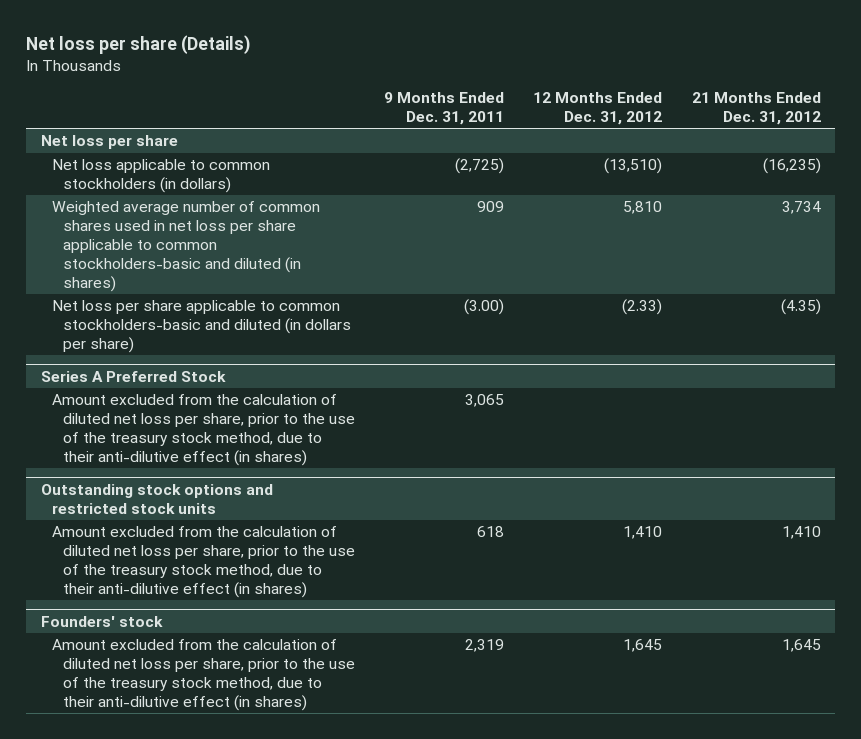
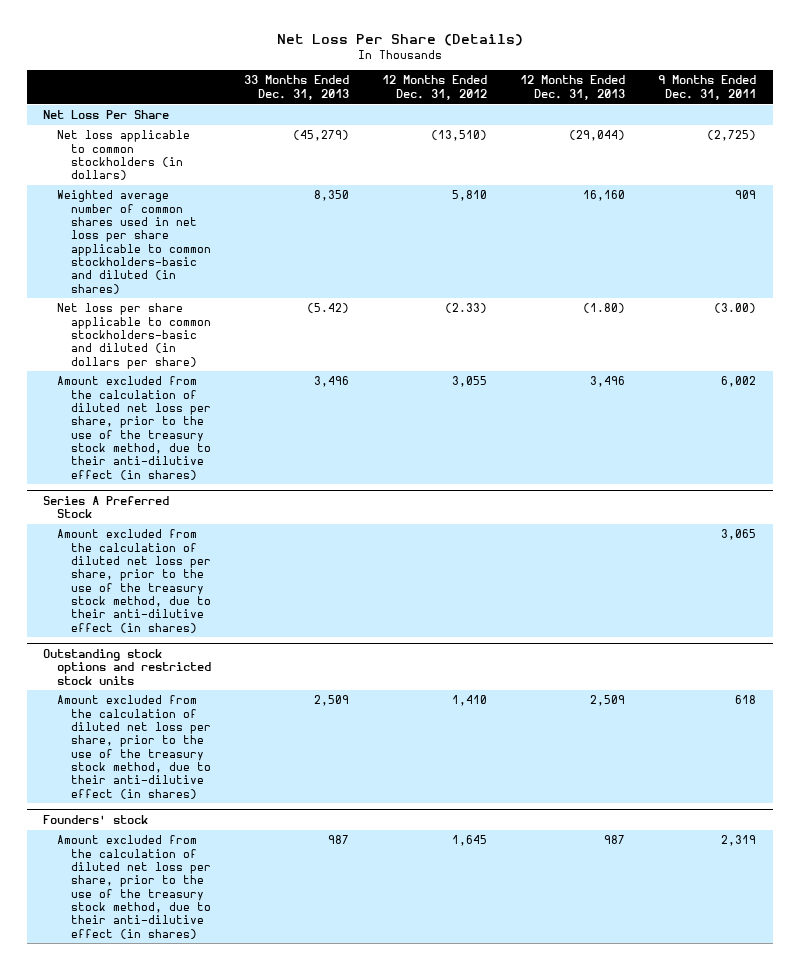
[25,34,251,54] Net loss per share (Details) -> [276,33,523,46] Net Loss Per Share (Details)
[691,92,821,126] 21 Months Ended Dec. 31, 2012 -> none
none -> [244,75,350,100] 33 Months Ended Dec. 31, 2013
none -> [520,75,626,100] 12 Months Ended Dec. 31, 2013
[40,135,178,150] Net loss per share -> [43,110,170,120] Net Loss Per Share
none -> [57,376,211,480] Amount excluded from the calculation of diluted net loss per share, prior to the use of the treasury stock method, due to their anti-dilutive effect (in shares)

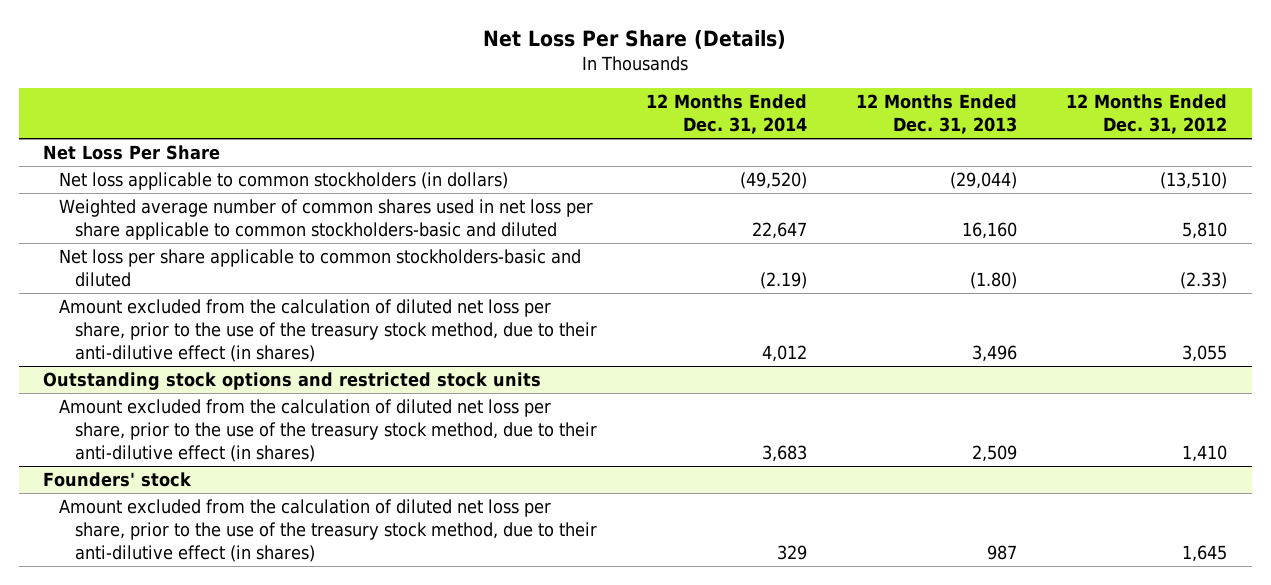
[244,75,350,100] 33 Months Ended Dec. 31, 2013 -> none
[658,75,757,100] 9 Months Ended Dec. 31, 2011 -> none
none -> [646,93,808,134] 12 Months Ended Dec. 31, 2014
[57,190,211,294] Weighted average number of common shares used in net loss per share applicable to common stockholders-basic and diluted (in shares) -> [59,199,594,241] Weighted average number of common shares used in net loss per share applicable to common stockholders-basic and diluted
[57,303,211,369] Net loss per share applicable to common stockholders-basic and diluted (in dollars per share) -> [59,249,582,288] Net loss per share applicable to common stockholders-basic and diluted
[43,495,170,519] Series A Preferred Stock -> none
[57,529,211,633] Amount excluded from the calculation of diluted net loss per share, prior to the use of the treasury stock method, due to their anti-dilutive effect (in shares) -> none

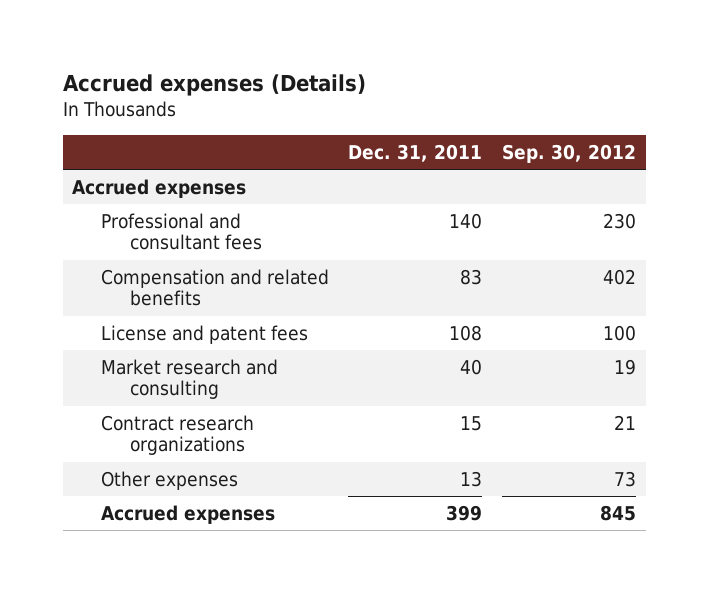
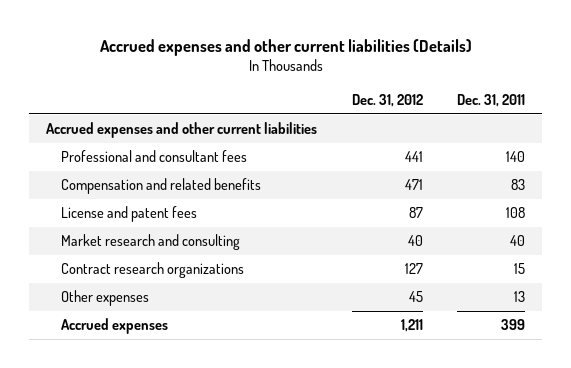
[62,74,366,97] Accrued expenses (Details) -> [99,38,472,56] Accrued expenses and other current liabilities (Details)
[501,143,636,163] Sep. 30, 2012 -> none
none -> [351,94,423,108] Dec. 31, 2012
[72,178,247,198] Accrued expenses -> [46,122,318,139] Accrued expenses and other current liabilities

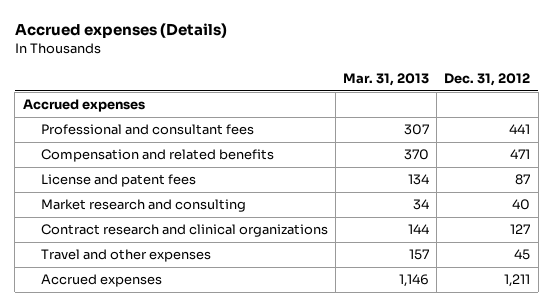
[99,38,472,56] Accrued expenses and other current liabilities (Details) -> [14,23,227,39] Accrued expenses (Details)
[457,94,526,108] Dec. 31, 2011 -> none
none -> [342,73,429,87] Mar. 31, 2013
[46,122,318,139] Accrued expenses and other current liabilities -> [22,99,145,113] Accrued expenses
[61,262,245,279] Contract research organizations -> [40,224,328,238] Contract research and clinical organizations
[61,290,150,307] Other expenses -> [40,249,211,263] Travel and other expenses

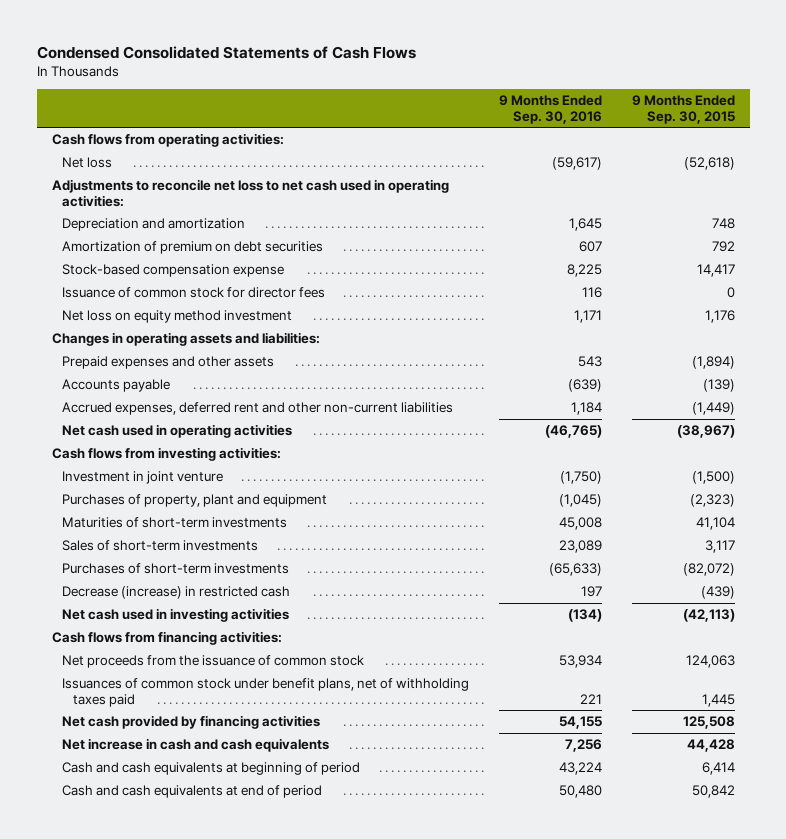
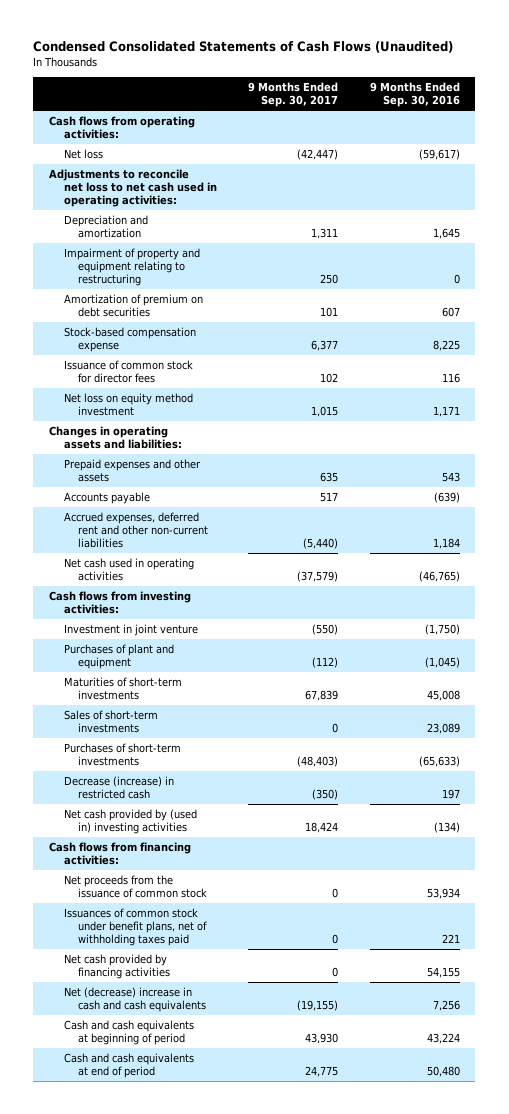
[36,45,416,59] Condensed Consolidated Statements of Cash Flows -> [33,40,454,53] Condensed Consolidated Statements of Cash Flows (Unaudited)
[631,95,735,124] 9 Months Ended Sep. 30, 2015 -> none
none -> [248,81,339,108] 9 Months Ended Sep. 30, 2017
none -> [63,248,200,287] Impairment of property and equipment relating to restructuring
[62,494,328,508] Purchases of property, plant and equipment -> [63,644,174,670] Purchases of plant and equipment
[62,608,290,623] Net cash used in investing activities -> [63,809,197,835] Net cash provided by (used in) investing activities
[62,738,330,753] Net increase in cash and cash equivalents -> [63,987,206,1013] Net (decrease) increase in cash and cash equivalents

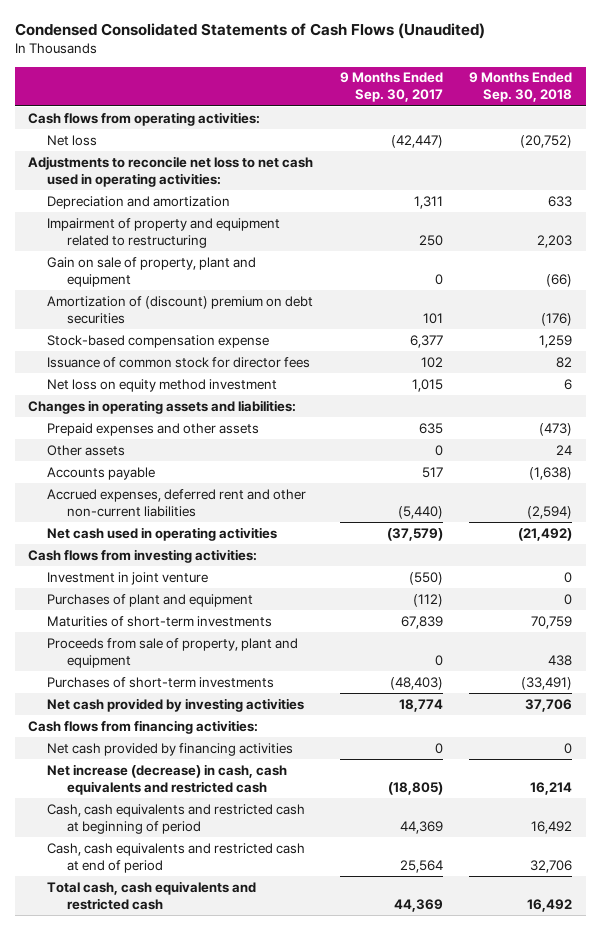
[369,81,460,108] 9 Months Ended Sep. 30, 2016 -> none
none -> [469,72,573,103] 9 Months Ended Sep. 30, 2018
[63,248,200,287] Impairment of property and equipment relating to restructuring -> [47,217,281,248] Impairment of property and equipment related to restructuring
none -> [47,256,257,287] Gain on sale of property, plant and equipment
[63,294,203,318] Amortization of premium on debt securities -> [47,295,314,324] Amortization of (discount) premium on debt securities
none -> [47,444,126,456] Other assets
[63,710,158,734] Sales of short-term investments -> [47,637,299,668] Proceeds from sale of property, plant and equipment
[63,776,174,800] Decrease (increase) in restricted cash -> none
[63,809,197,835] Net cash provided by (used in) investing activities -> [47,697,305,712] Net cash provided by investing activities
[305,822,339,834] 18,424 -> [398,698,443,712] 18,774
[63,875,207,899] Net proceeds from the issuance of common stock -> none
[63,908,207,947] Issuances of common stock under benefit plans, net of withholding taxes paid -> none
[63,987,206,1013] Net (decrease) increase in cash and cash equivalents -> [47,763,288,795] Net increase (decrease) in cash, cash equivalents and restricted cash
[297,1000,339,1012] (19,155) -> [387,781,443,795] (18,805)
[63,1020,194,1046] Cash and cash equivalents at beginning of period -> [47,803,306,834] Cash, cash equivalents and restricted cash at beginning of period
[305,1033,339,1045] 43,930 -> [399,820,443,834] 44,369
[63,1053,194,1079] Cash and cash equivalents at end of period -> [47,842,306,873] Cash, cash equivalents and restricted cash at end of period
[305,1066,339,1078] 24,775 -> [399,859,443,873] 25,564
none -> [47,880,257,910] Total cash, cash equivalents and restricted cash

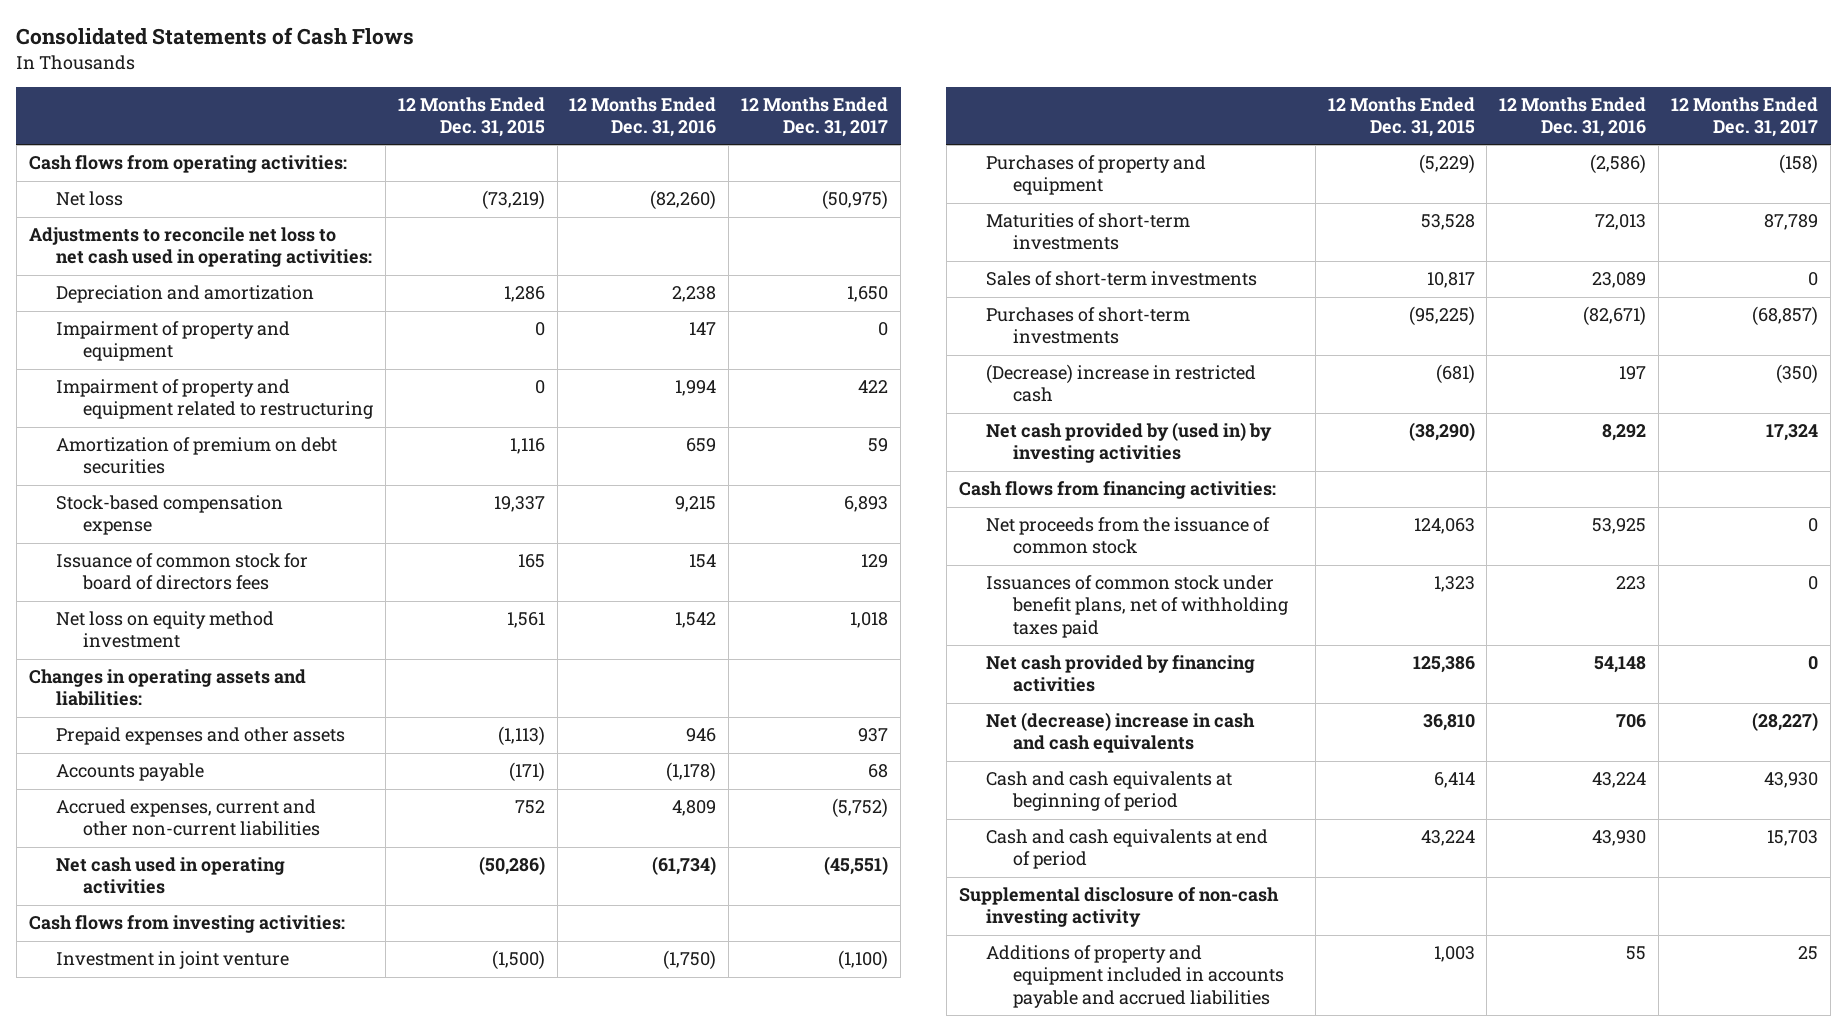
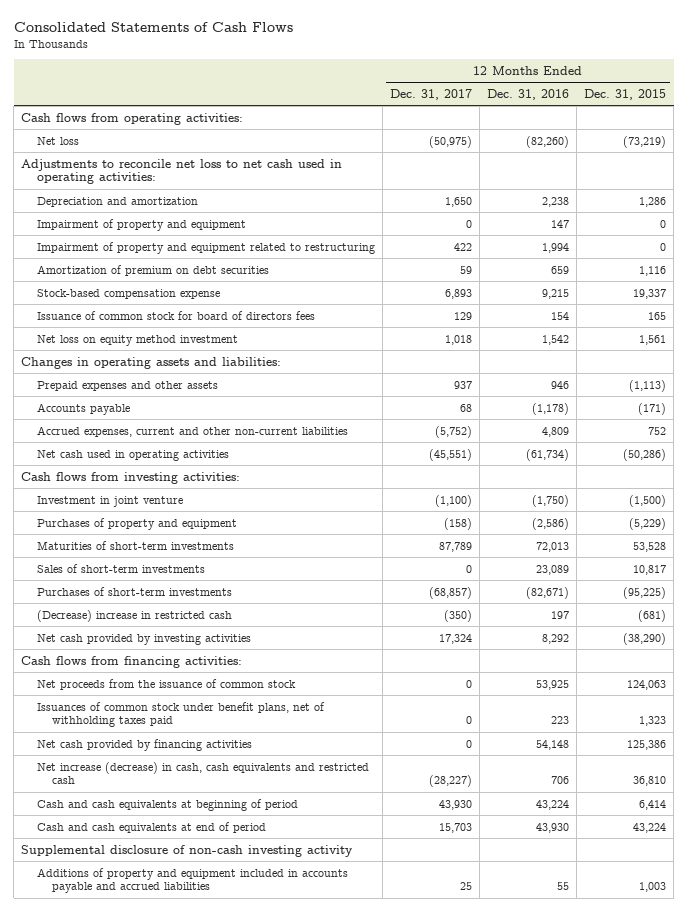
[985,422,1272,464] Net cash provided by (used in) by investing activities -> [36,633,251,645] Net cash provided by investing activities
[985,712,1255,754] Net (decrease) increase in cash and cash equivalents -> [36,761,369,785] Net increase (decrease) in cash, cash equivalents and restricted cash

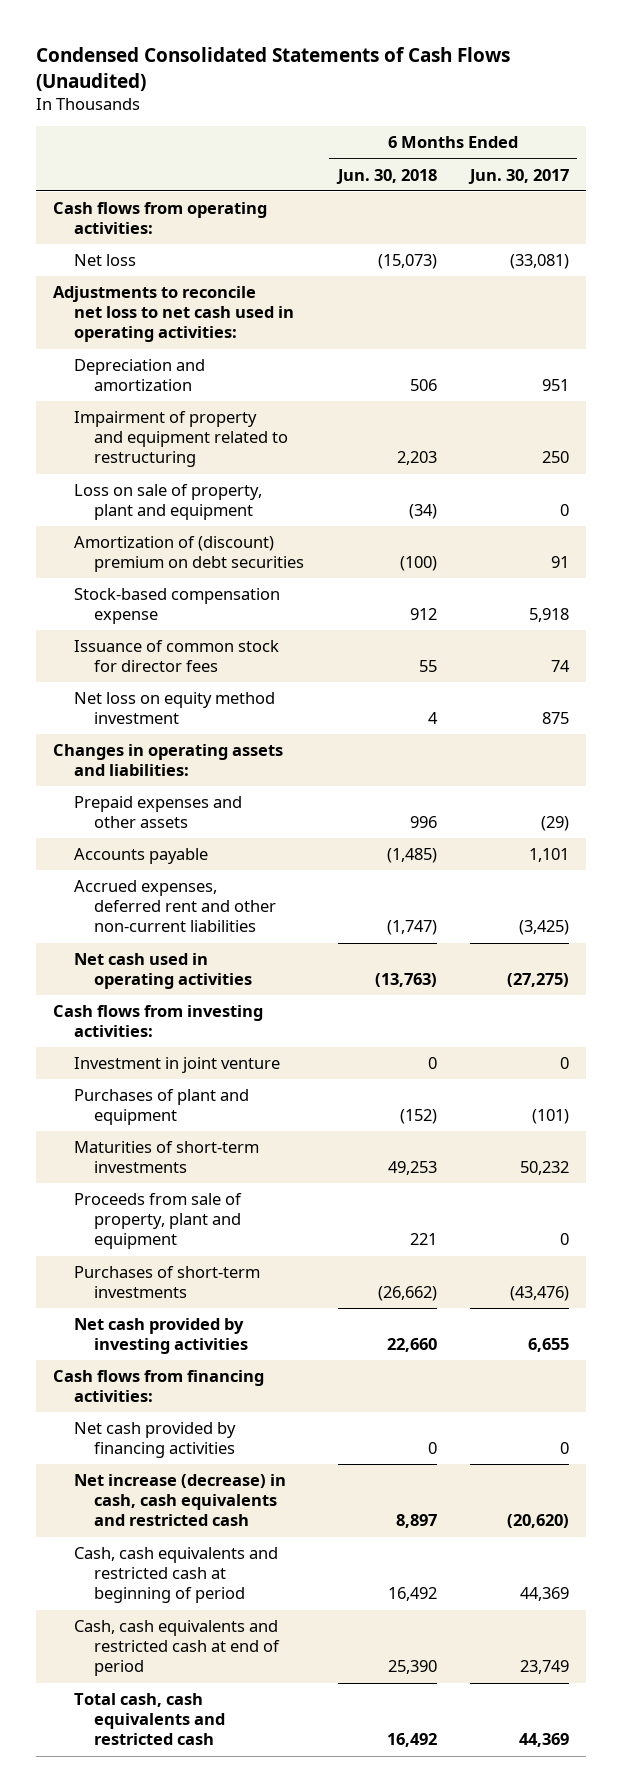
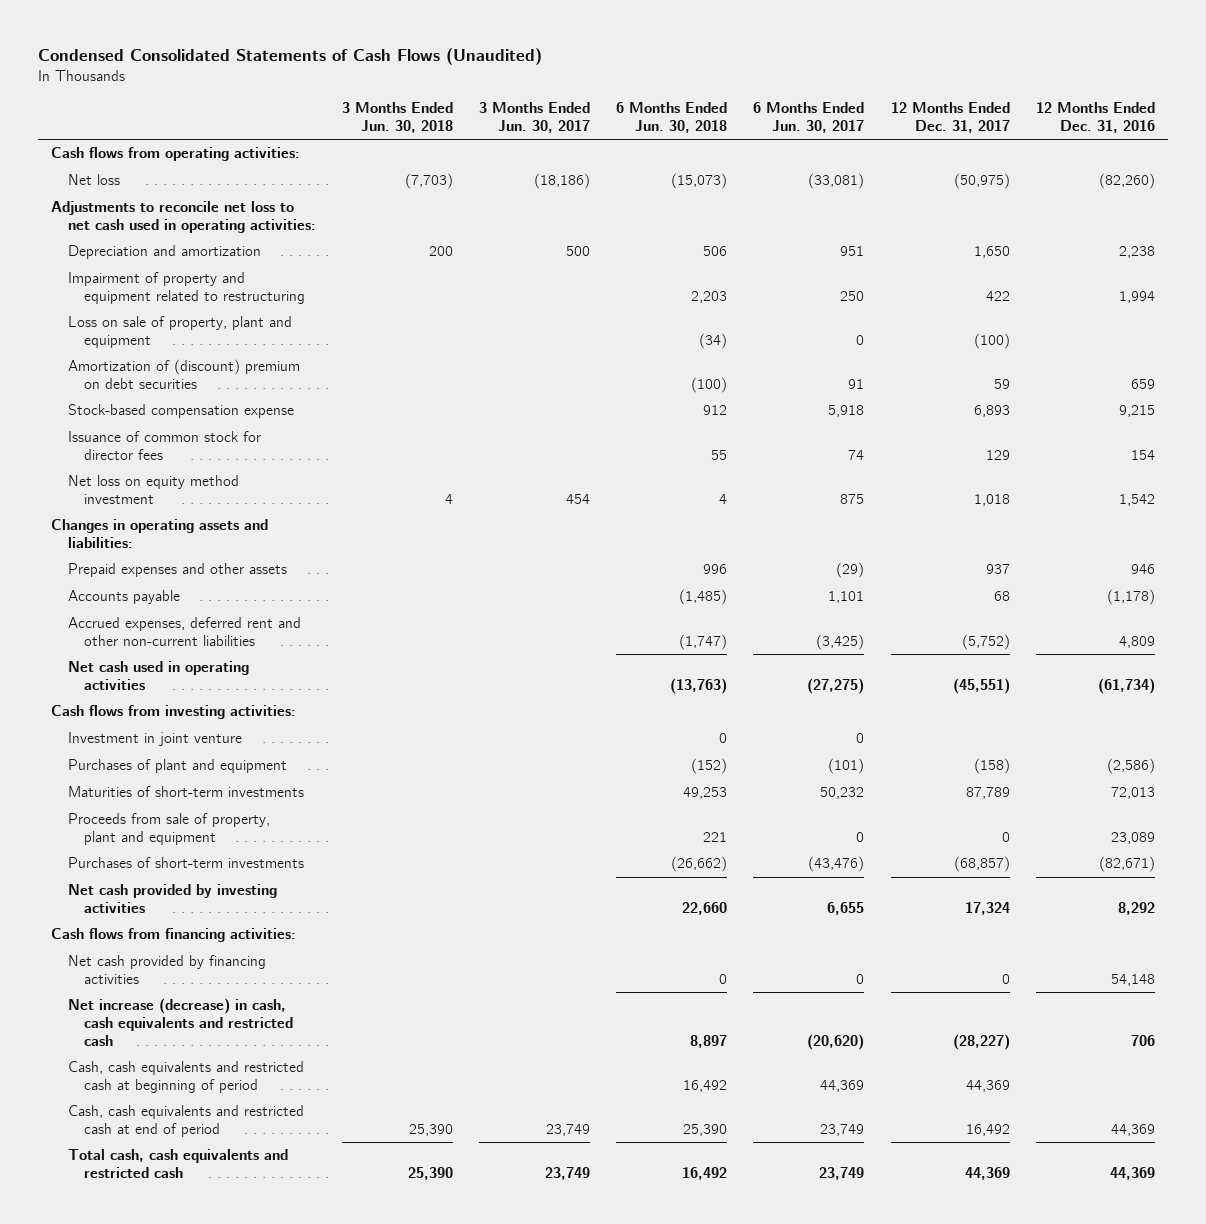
none -> [341,102,453,134] 3 Months Ended Jun. 30, 2018
none -> [478,102,590,134] 3 Months Ended Jun. 30, 2017
none -> [890,102,1010,134] 12 Months Ended Dec. 31, 2017
none -> [1035,102,1155,134] 12 Months Ended Dec. 31, 2016
[519,1733,570,1748] 44,369 -> [819,1167,865,1181] 23,749

